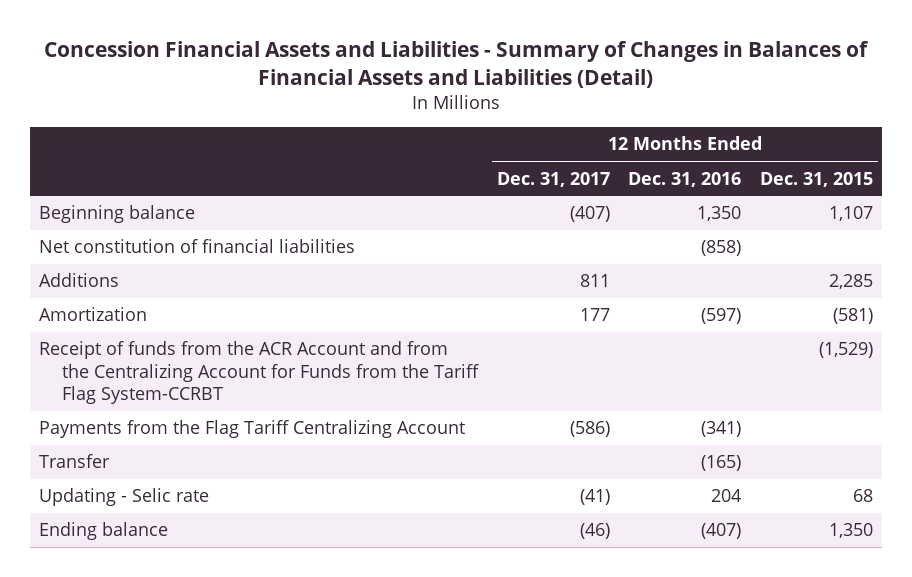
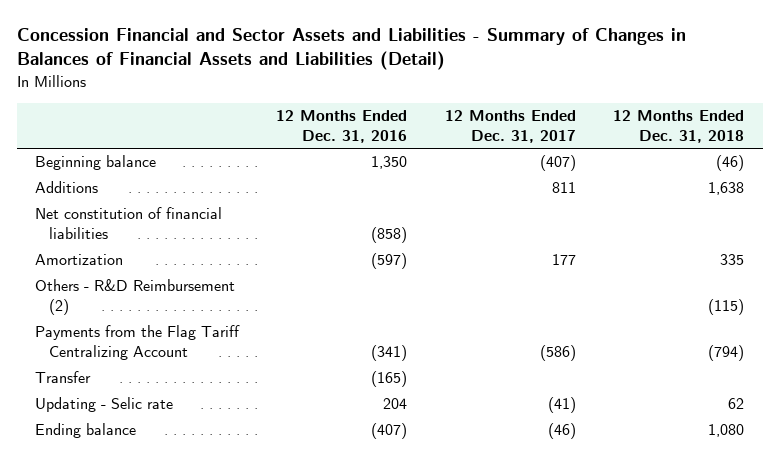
[43,41,869,88] Concession Financial Assets and Liabilities - Summary of Changes in Balances of Financial Assets and Liabilities (Detail) -> [16,28,686,71] Concession Financial and Sector Assets and Liabilities - Summary of Changes in Balances of Financial Assets and Liabilities (Detail)
[759,171,873,187] Dec. 31, 2015 -> none
none -> [613,109,745,143] 12 Months Ended Dec. 31, 2018
[39,239,356,254] Net constitution of financial liabilities -> [35,207,223,240] Net constitution of financial liabilities
[39,341,479,405] Receipt of funds from the ACR Account and from the Centralizing Account for Funds from the Tariff Flag System-CCRBT -> none
none -> [35,279,236,316] Others - R&D Reimbursement (2)

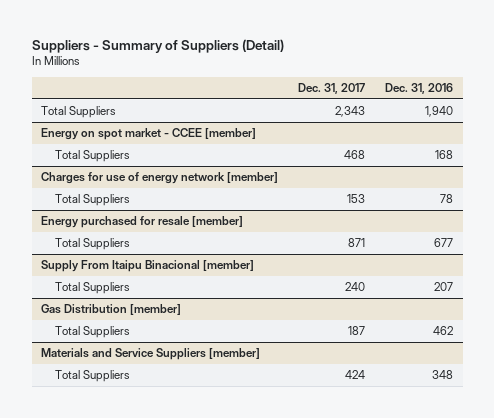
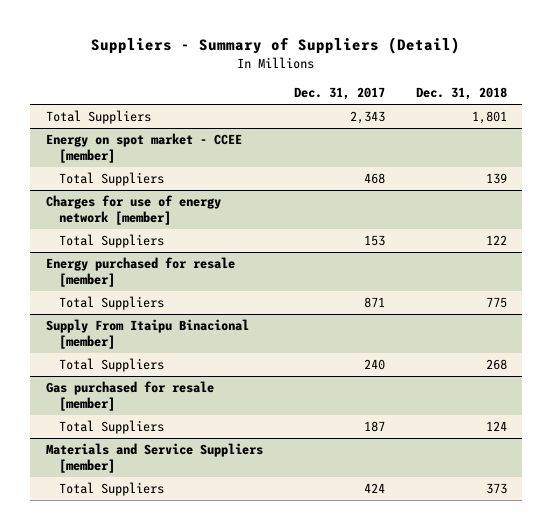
[384,83,453,95] Dec. 31, 2016 -> none
none -> [415,87,507,101] Dec. 31, 2018
[41,304,182,316] Gas Distribution [member] -> [45,381,214,412] Gas purchased for resale [member]

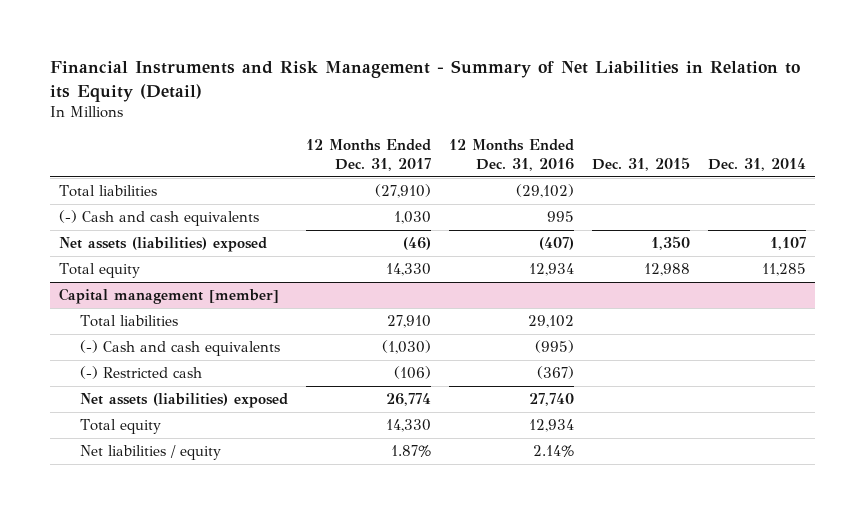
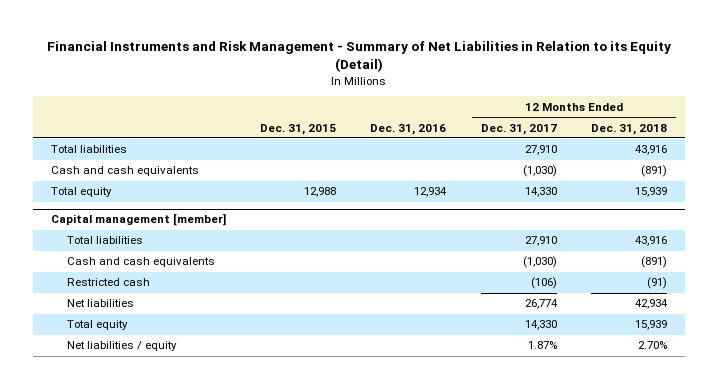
[448,139,574,172] 12 Months Ended Dec. 31, 2016 -> none
[707,158,806,172] Dec. 31, 2014 -> none
none -> [370,123,447,135] Dec. 31, 2016
none -> [591,123,668,135] Dec. 31, 2018
[59,237,268,253] Net assets (liabilities) exposed -> none
[374,184,431,199] (27,910) -> [524,145,557,156] 27,910
[59,210,260,227] (-) Cash and cash equivalents -> [50,166,199,177] Cash and cash equivalents
[393,211,431,225] 1,030 -> [522,165,557,178] (1,030)
[80,340,281,357] (-) Cash and cash equivalents -> [67,257,216,268] Cash and cash equivalents
[80,366,203,380] (-) Restricted cash -> [67,278,151,287] Restricted cash
[80,393,289,409] Net assets (liabilities) exposed -> [67,299,135,308] Net liabilities

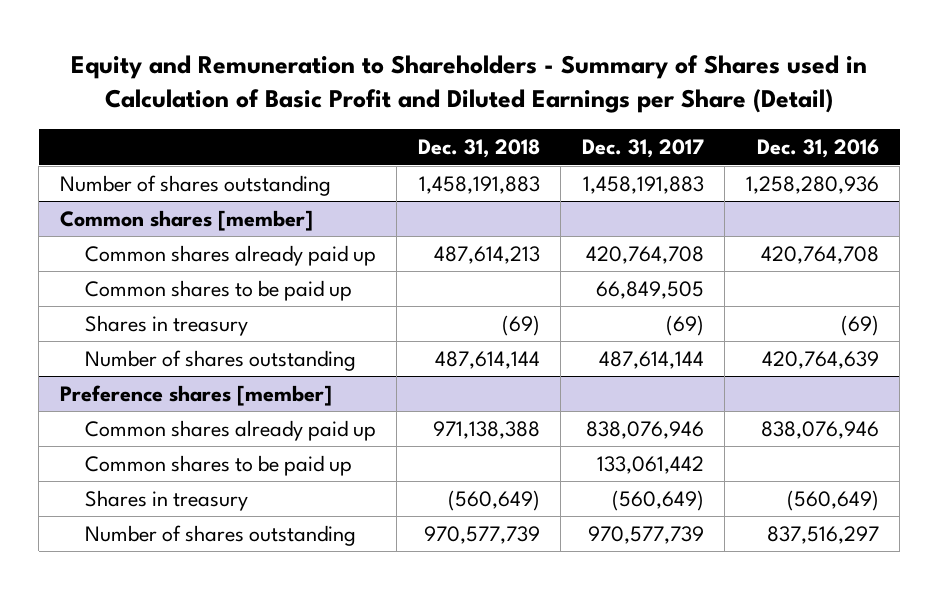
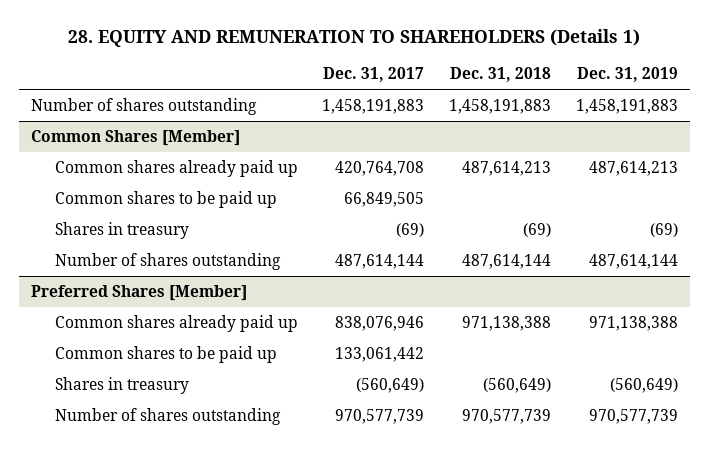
[71,55,868,114] Equity and Remuneration to Shareholders - Summary of Shares used in Calculation of Basic Profit and Diluted Earnings per Share (Detail) -> [68,28,641,47] 28. EQUITY AND REMUNERATION TO SHAREHOLDERS (Details 1)
[756,139,879,159] Dec. 31, 2016 -> none
none -> [576,67,678,83] Dec. 31, 2019
[59,209,313,231] Common shares [member] -> [31,130,241,147] Common Shares [Member]
[59,384,332,406] Preference shares [member] -> [31,285,248,302] Preferred Shares [Member]

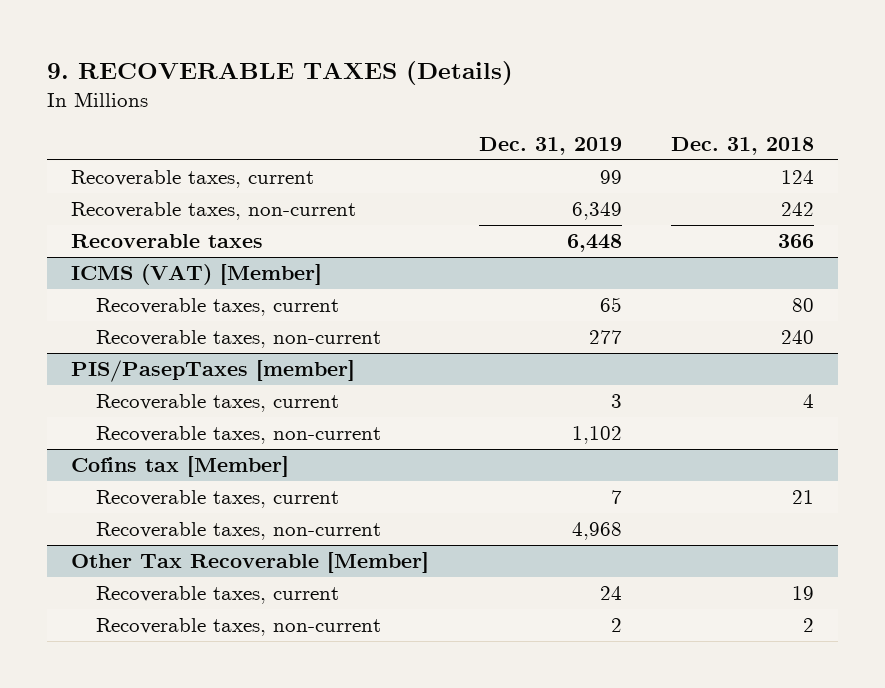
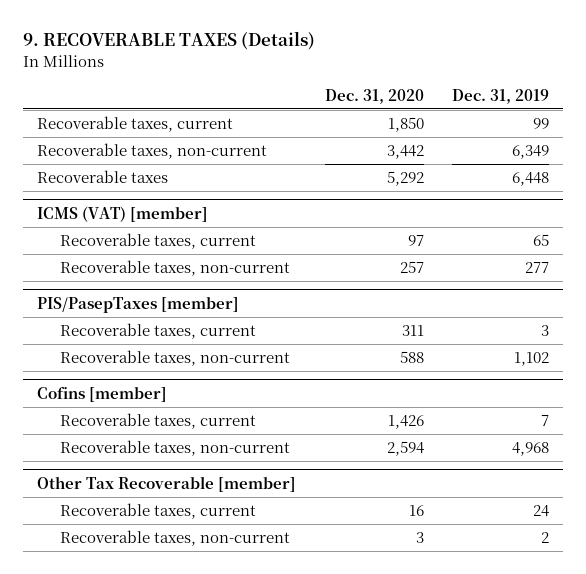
[670,137,814,156] Dec. 31, 2018 -> none
none -> [324,88,424,104] Dec. 31, 2020
[71,263,323,285] ICMS (VAT) [Member] -> [37,205,209,222] ICMS (VAT) [member]
[71,455,290,477] Cofins tax [Member] -> [37,386,168,402] Cofins [member]
[71,551,430,573] Other Tax Recoverable [Member] -> [37,475,297,492] Other Tax Recoverable [member]

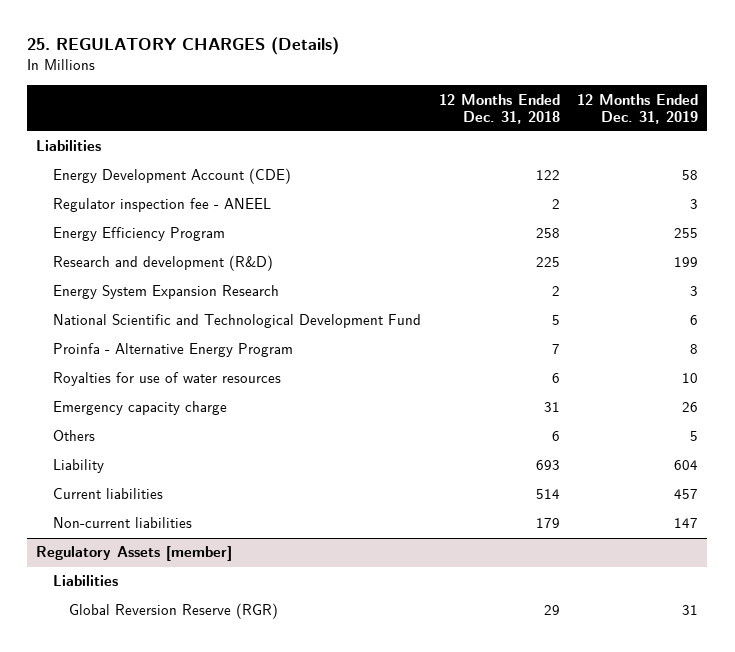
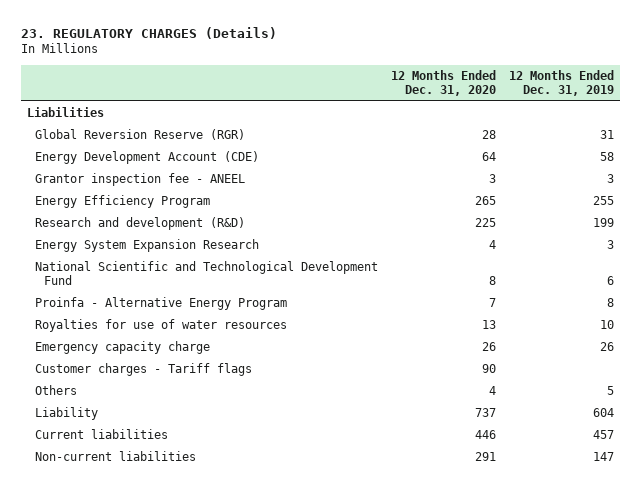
[27,37,340,56] 25. REGULATORY CHARGES (Details) -> [20,27,277,40] 23. REGULATORY CHARGES (Details)
[438,93,560,124] 12 Months Ended Dec. 31, 2018 -> none
none -> [390,69,496,96] 12 Months Ended Dec. 31, 2020
none -> [35,129,246,141] Global Reversion Reserve (RGR)
[52,198,271,213] Regulator inspection fee - ANEEL -> [35,173,246,187] Grantor inspection fee - ANEEL
none -> [35,363,253,377] Customer charges - Tariff flags
[36,546,233,562] Regulatory Assets [member] -> none
[52,575,118,587] Liabilities -> none
[69,603,279,620] Global Reversion Reserve (RGR) -> none

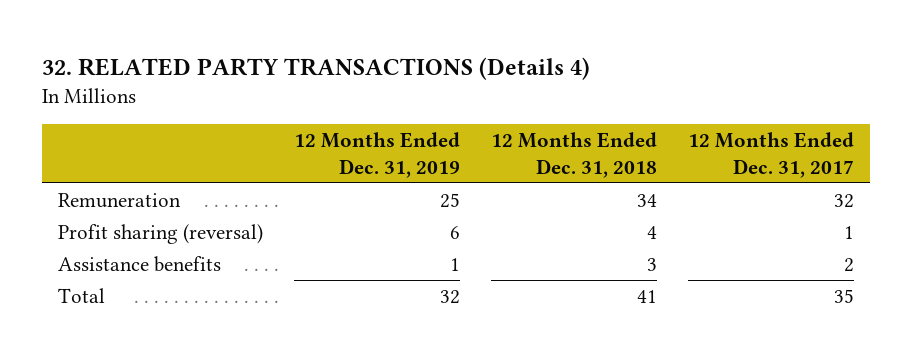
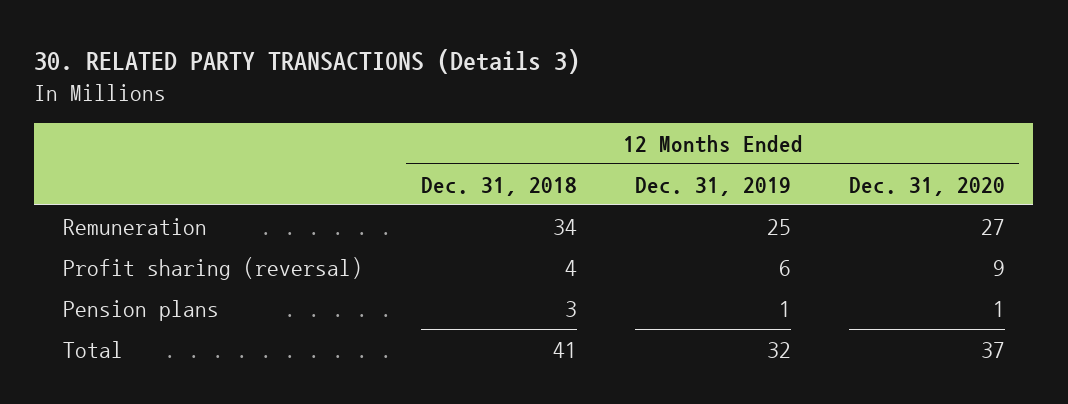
[42,56,591,80] 32. RELATED PARTY TRANSACTIONS (Details 4) -> [34,49,581,75] 30. RELATED PARTY TRANSACTIONS (Details 3)
[688,132,855,178] 12 Months Ended Dec. 31, 2017 -> none
none -> [848,176,1005,196] Dec. 31, 2020
[57,255,221,272] Assistance benefits -> [63,299,220,321] Pension plans

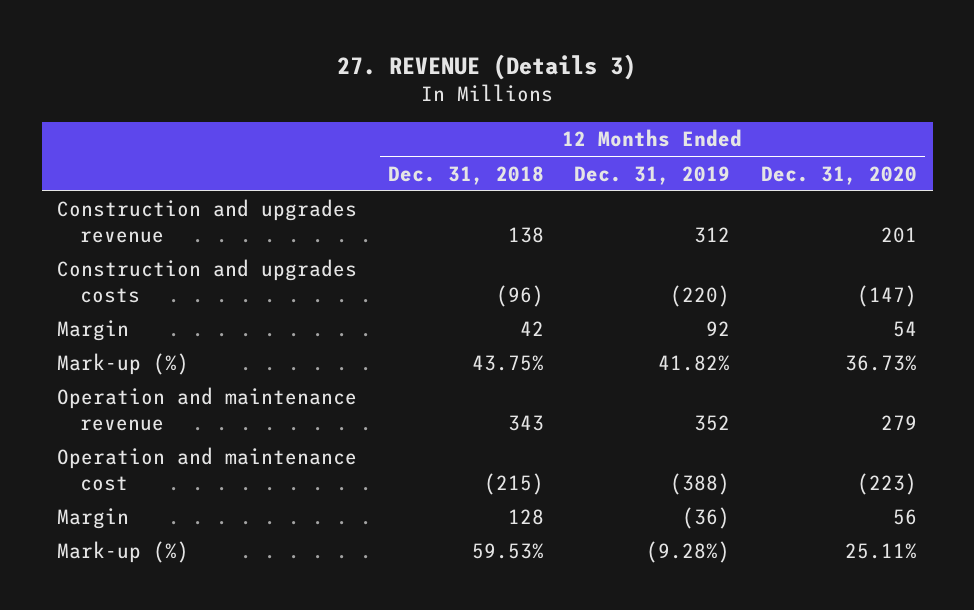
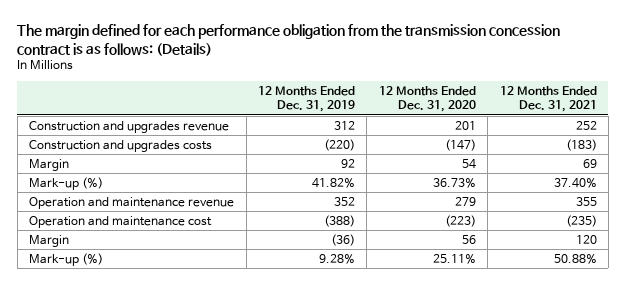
[337,53,637,80] 27. REVENUE (Details 3) -> [17,24,561,56] The margin defined for each performance obligation from the transmission concession contract is as follows: (Details)
[387,165,544,185] Dec. 31, 2018 -> none
none -> [499,85,597,113] 12 Months Ended Dec. 31, 2021
[646,541,731,564] (9.28%) -> [319,253,356,264] 9.28%

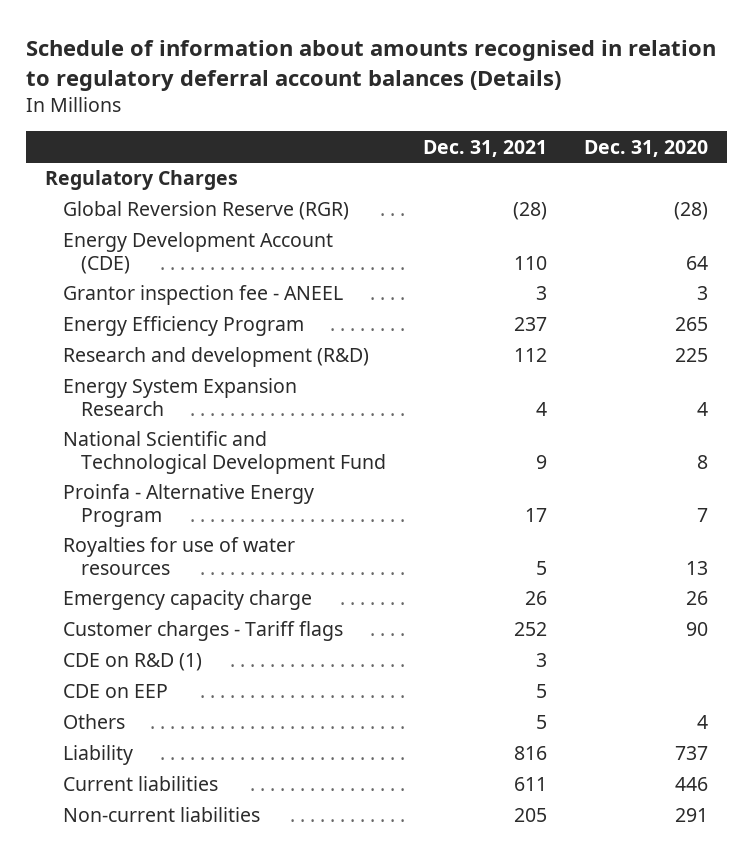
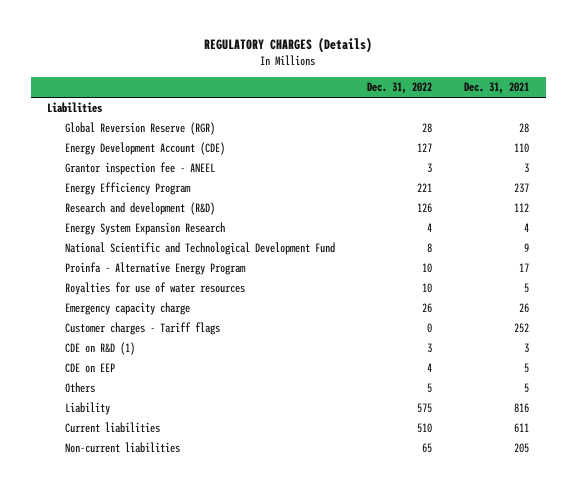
[26,40,717,92] Schedule of information about amounts recognised in relation to regulatory deferral account balances (Details) -> [204,37,373,54] REGULATORY CHARGES (Details)
[584,139,709,157] Dec. 31, 2020 -> none
none -> [366,82,432,95] Dec. 31, 2022
[44,170,238,191] Regulatory Charges -> none
none -> [47,102,103,114] Liabilities
[513,202,548,221] (28) -> [519,123,530,134] 28

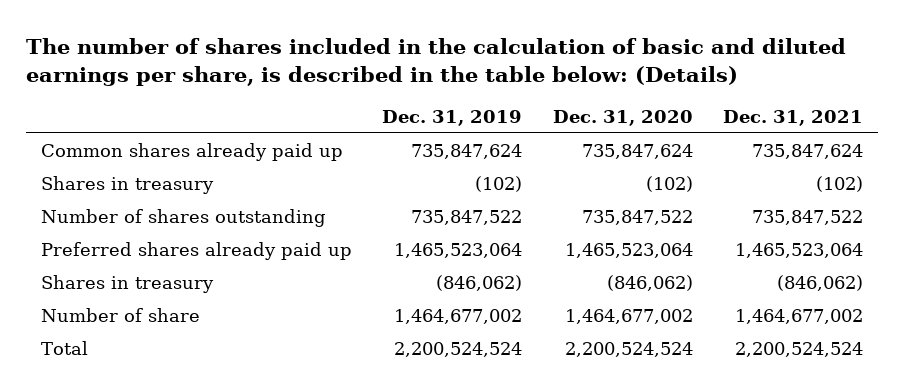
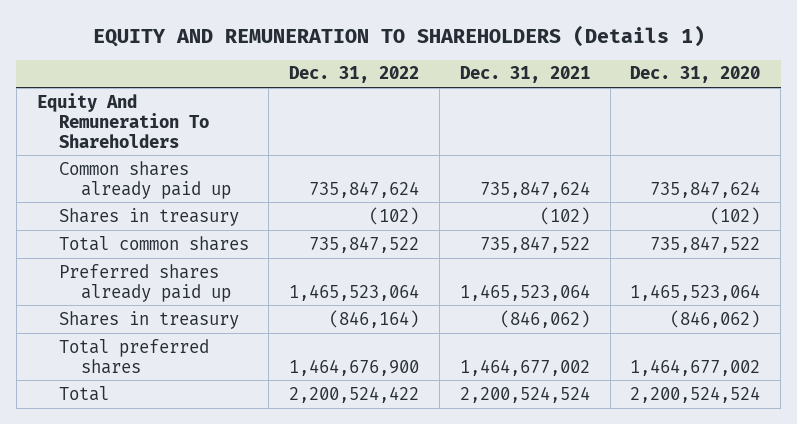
[25,37,846,86] The number of shares included in the calculation of basic and diluted earnings per share, is described in the table below: (Details) -> [92,24,705,47] EQUITY AND REMUNERATION TO SHAREHOLDERS (Details 1)
[382,109,523,126] Dec. 31, 2019 -> none
none -> [289,66,420,84] Dec. 31, 2022
none -> [36,92,209,148] Equity And Remuneration To Shareholders
[40,209,326,228] Number of shares outstanding -> [58,235,249,251] Total common shares
[40,308,200,323] Number of share -> [58,338,209,374] Total preferred shares

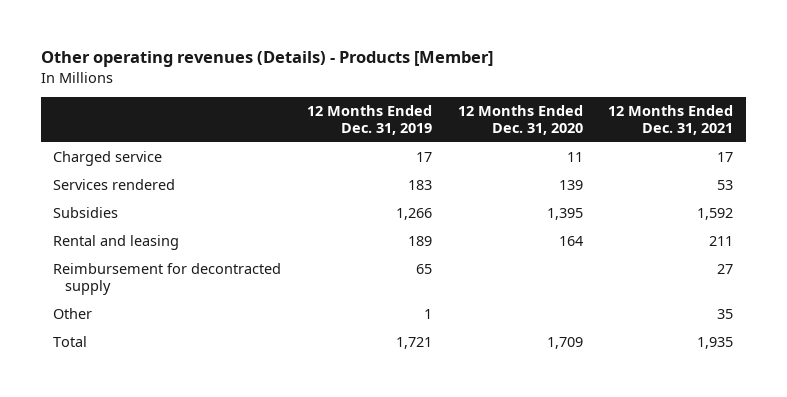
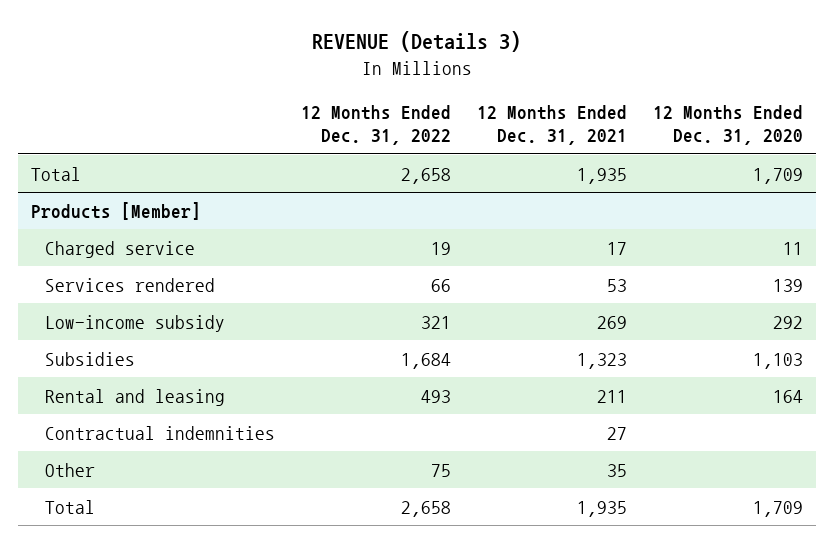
[40,51,493,68] Other operating revenues (Details) - Products [Member] -> [312,30,522,52] REVENUE (Details 3)
[307,105,433,136] 12 Months Ended Dec. 31, 2019 -> none
none -> [301,104,452,146] 12 Months Ended Dec. 31, 2022
none -> [31,166,82,181] Total
none -> [31,201,202,220] Products [Member]
none -> [45,314,226,332] Low-income subsidy
[546,208,583,221] 1,395 -> [753,352,804,369] 1,103
[697,208,734,221] 1,592 -> [577,352,628,369] 1,323
[53,263,282,296] Reimbursement for decontracted supply -> none
none -> [45,425,276,440] Contractual indemnities

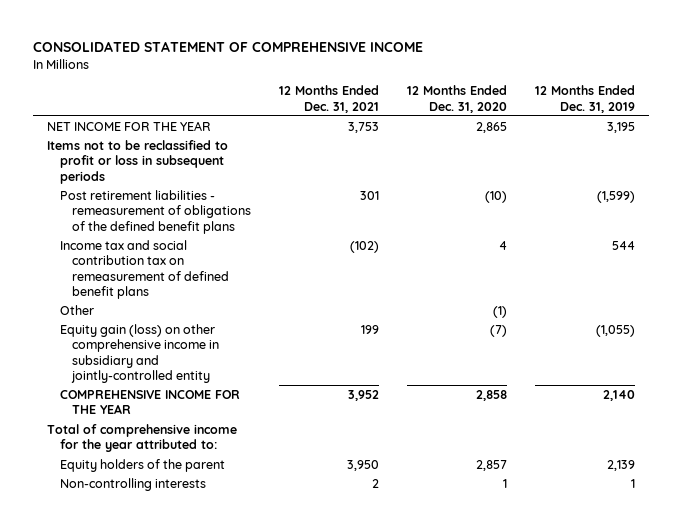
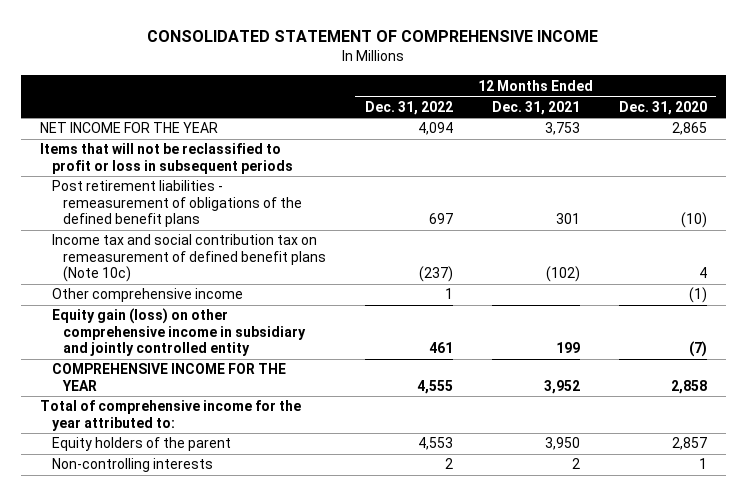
[535,85,636,113] 12 Months Ended Dec. 31, 2019 -> none
none -> [365,100,454,115] Dec. 31, 2022
[47,140,229,184] Items not to be reclassified to profit or loss in subsequent periods -> [40,143,293,174] Items that will not be reclassified to profit or loss in subsequent periods
[59,240,230,300] Income tax and social contribution tax on remeasurement of defined benefit plans -> [51,234,327,283] Income tax and social contribution tax on remeasurement of defined benefit plans (Note 10c)
[59,305,94,316] Other -> [51,288,243,303] Other comprehensive income
[59,324,220,384] Equity gain (loss) on other comprehensive income in subsidiary and jointly-controlled entity -> [51,308,307,357] Equity gain (loss) on other comprehensive income in subsidiary and jointly controlled entity

